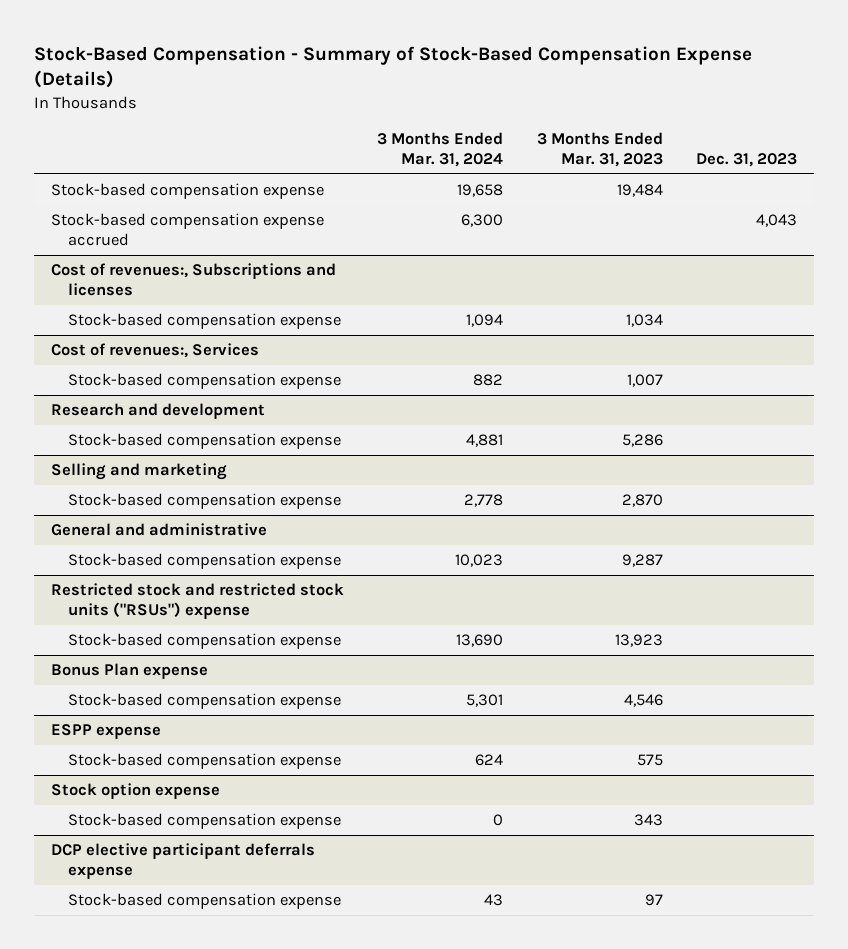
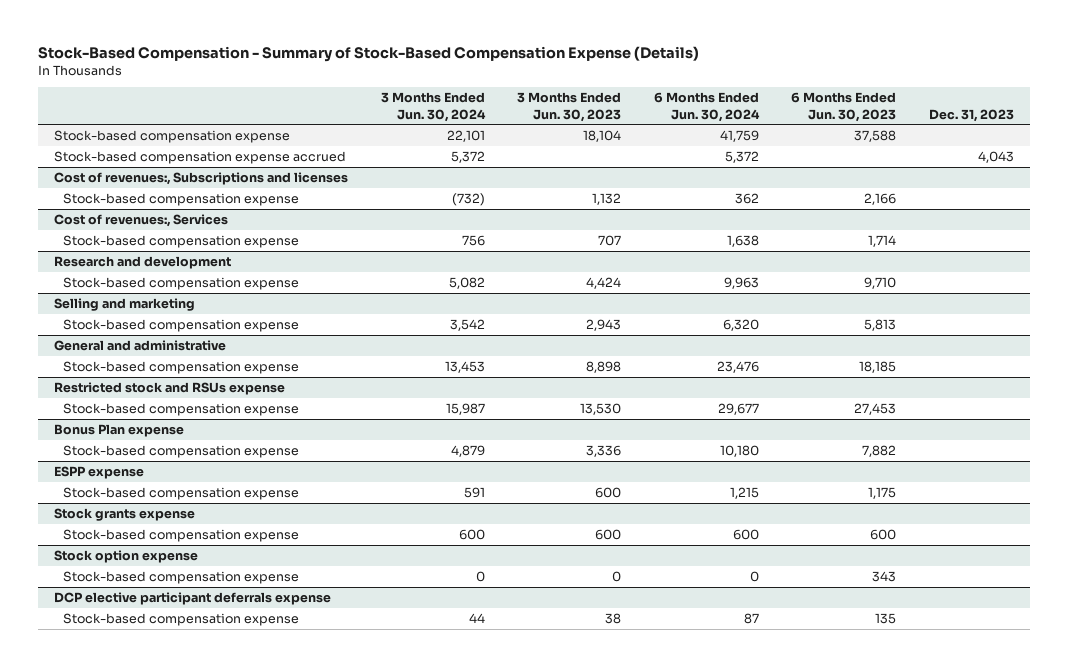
[377,132,504,168] 3 Months Ended Mar. 31, 2024 -> none
[536,132,663,168] 3 Months Ended Mar. 31, 2023 -> none
none -> [380,92,486,122] 3 Months Ended Jun. 30, 2024
none -> [517,92,622,122] 3 Months Ended Jun. 30, 2023
none -> [653,92,760,122] 6 Months Ended Jun. 30, 2024
none -> [791,92,897,122] 6 Months Ended Jun. 30, 2023
[50,583,344,620] Restricted stock and restricted stock units ("RSUs") expense -> [54,382,286,396] Restricted stock and RSUs expense
none -> [54,508,196,522] Stock grants expense
none -> [63,529,300,543] Stock-based compensation expense

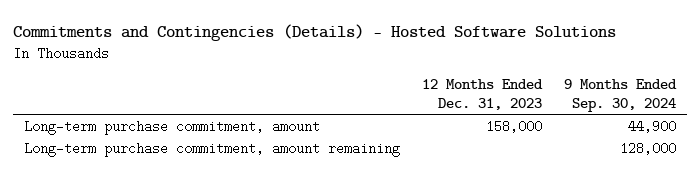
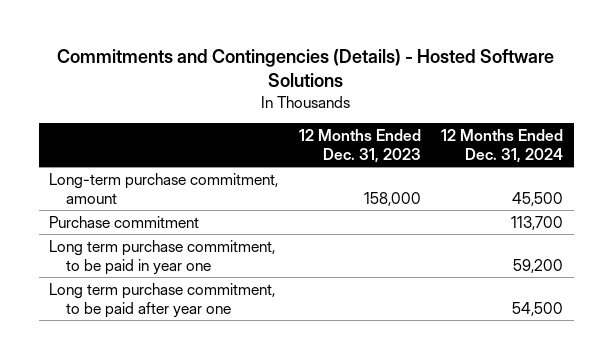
[564,79,678,112] 9 Months Ended Sep. 30, 2024 -> none
none -> [441,128,564,164] 12 Months Ended Dec. 31, 2024
[23,141,400,157] Long-term purchase commitment, amount remaining -> [48,215,199,228] Purchase commitment
none -> [48,239,275,275] Long term purchase commitment, to be paid in year one
none -> [48,282,275,318] Long term purchase commitment, to be paid after year one

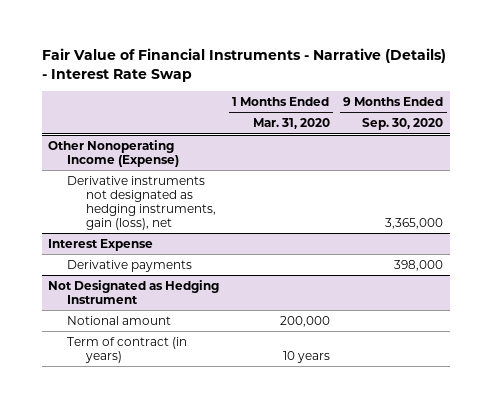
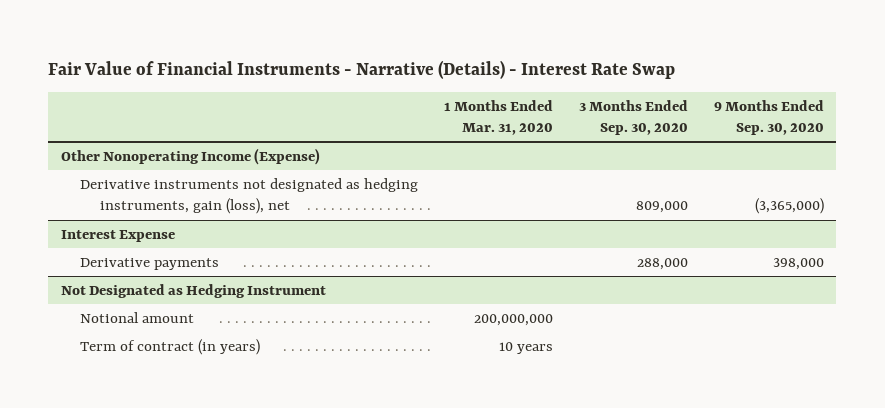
none -> [578,99,688,135] 3 Months Ended Sep. 30, 2020
[385,217,444,229] 3,365,000 -> [754,198,824,215] (3,365,000)
[279,315,330,327] 200,000 -> [474,314,554,327] 200,000,000

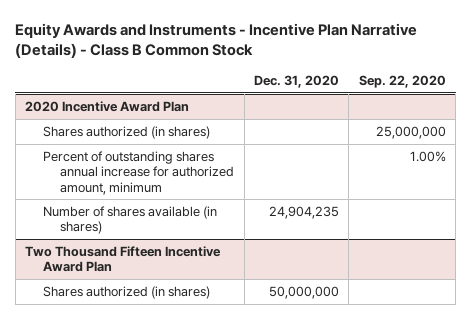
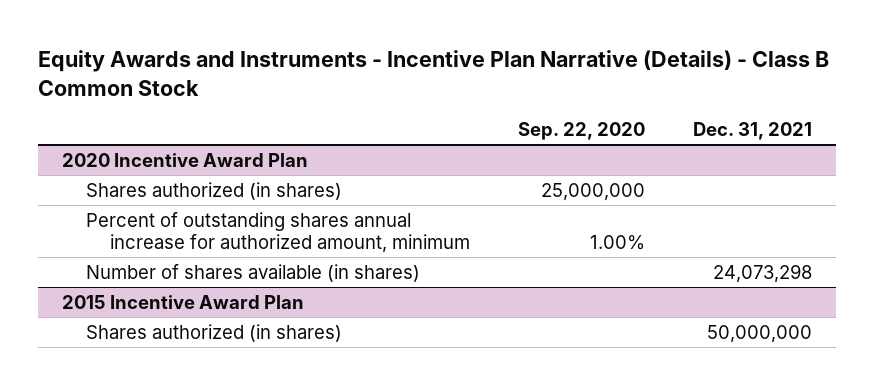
[253,74,339,88] Dec. 31, 2020 -> none
none -> [693,122,813,141] Dec. 31, 2021
[25,245,222,273] Two Thousand Fifteen Incentive Award Plan -> [62,294,305,309] 2015 Incentive Award Plan

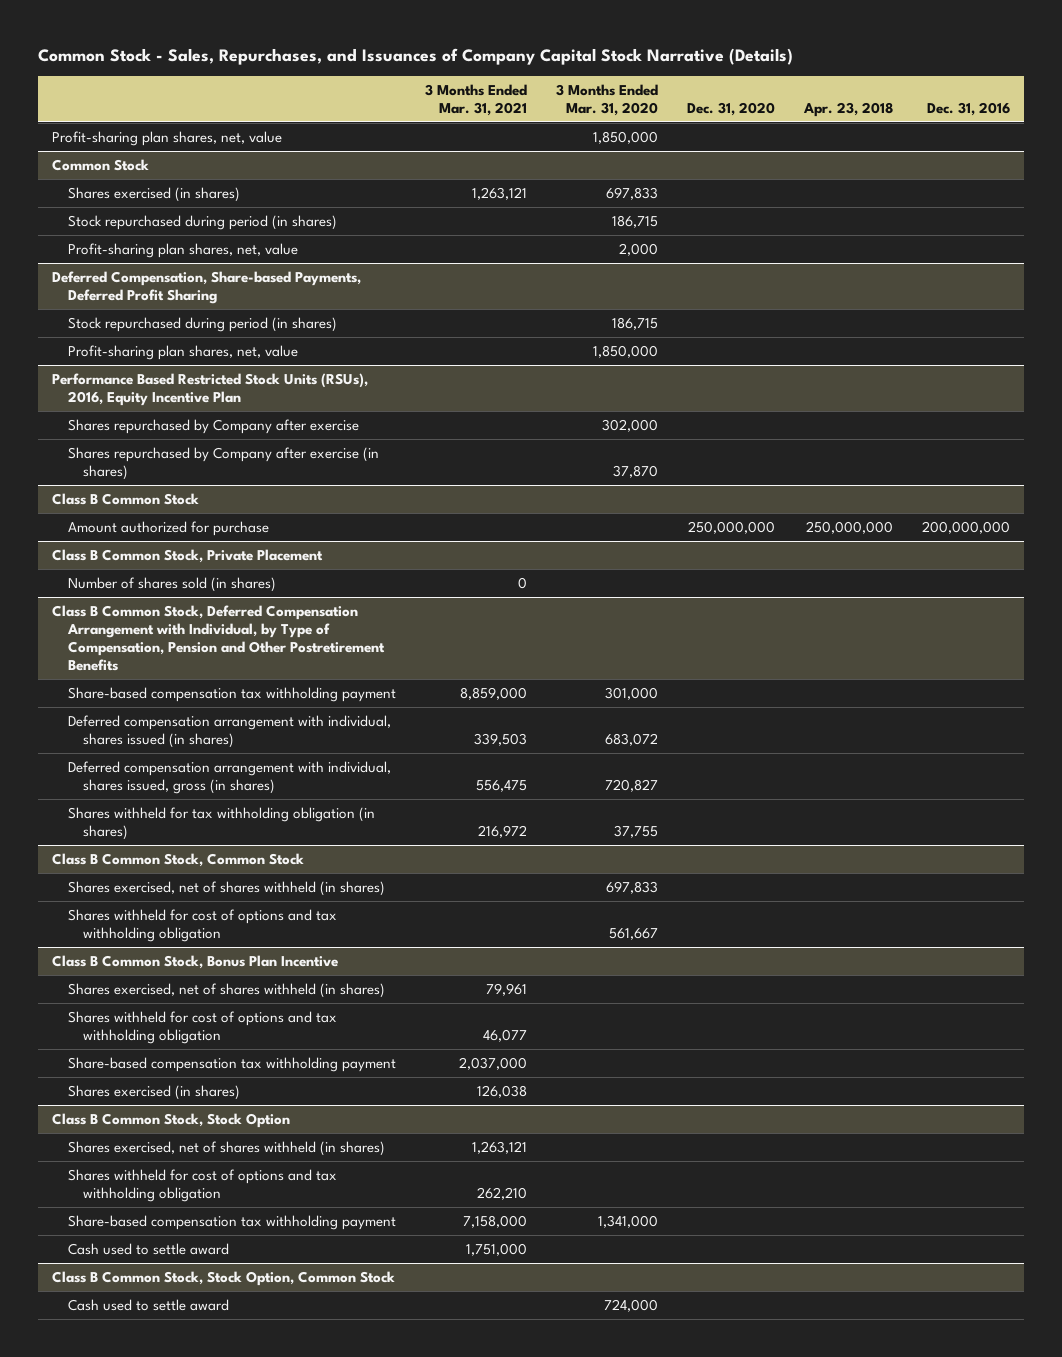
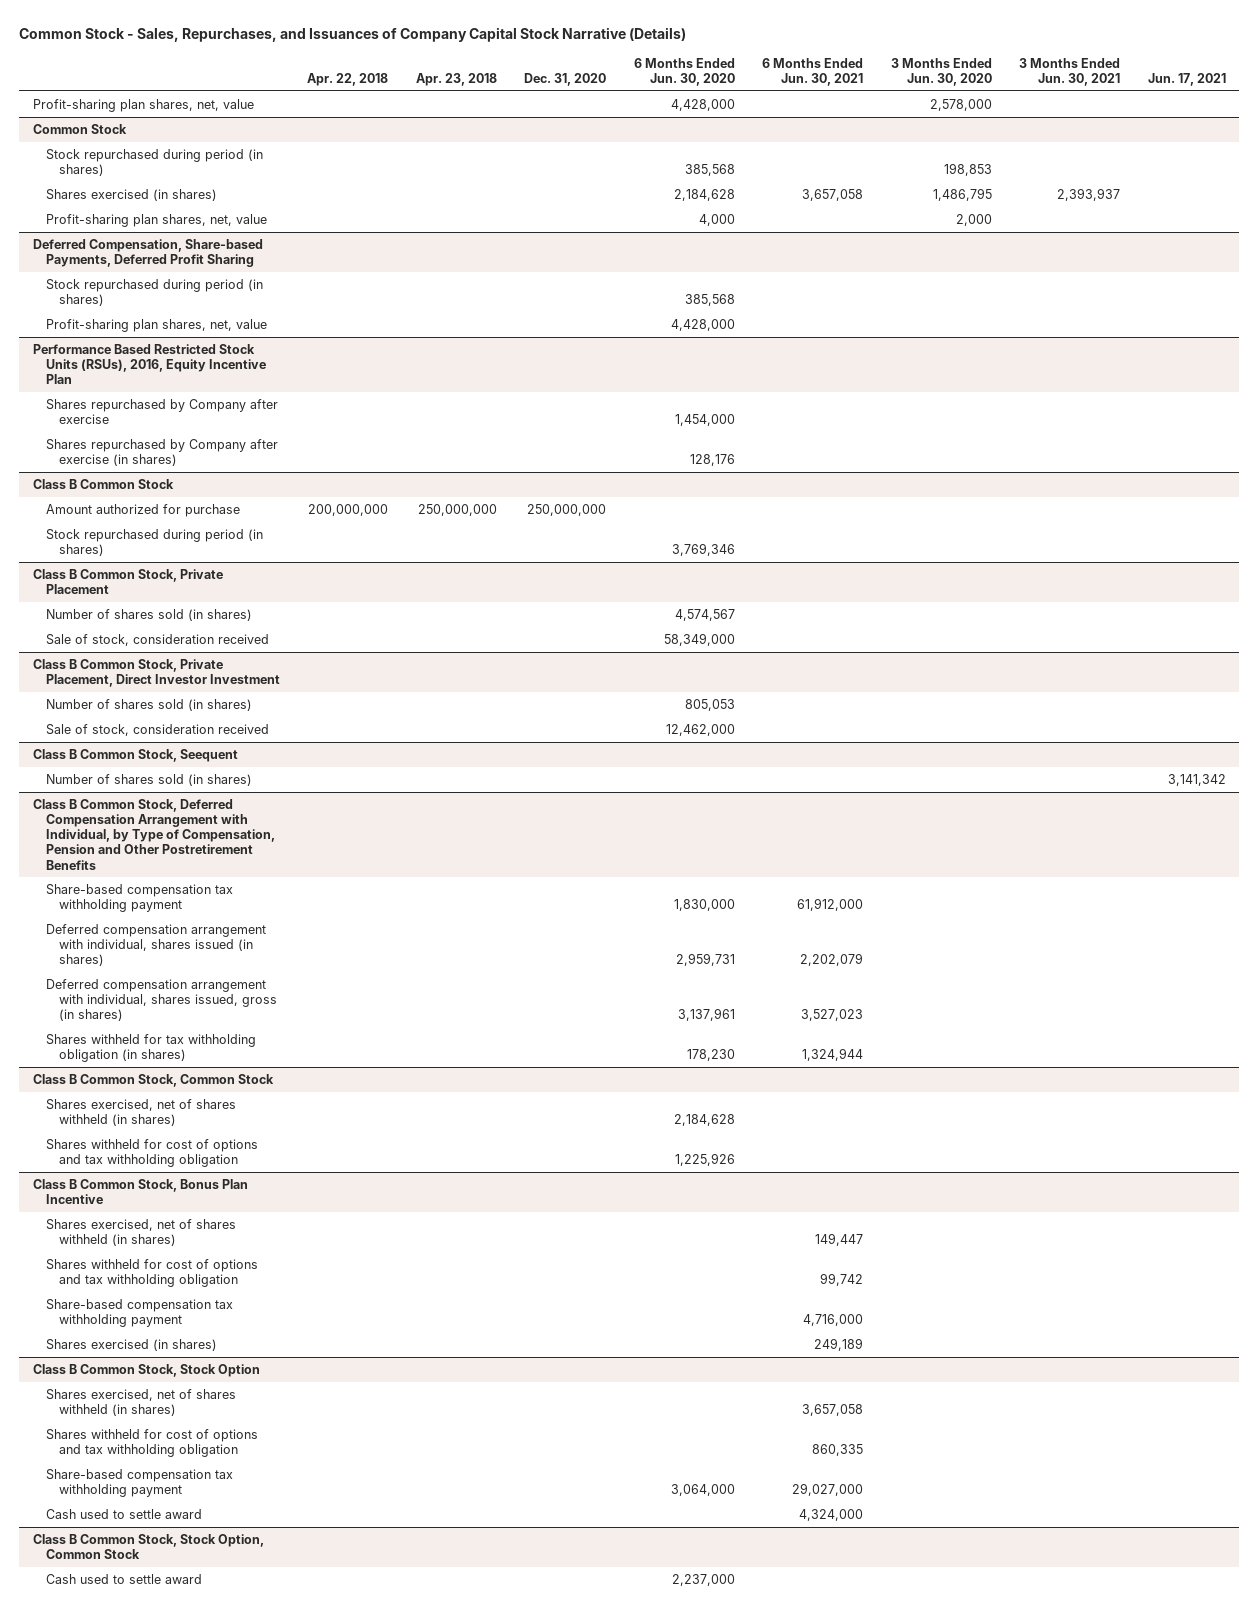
[424,84,527,117] 3 Months Ended Mar. 31, 2021 -> none
[555,84,658,117] 3 Months Ended Mar. 31, 2020 -> none
[926,102,1010,117] Dec. 31, 2016 -> none
none -> [307,73,389,87] Apr. 22, 2018
none -> [633,57,735,87] 6 Months Ended Jun. 30, 2020
none -> [762,57,864,87] 6 Months Ended Jun. 30, 2021
none -> [890,57,992,87] 3 Months Ended Jun. 30, 2020
none -> [1019,57,1121,87] 3 Months Ended Jun. 30, 2021
none -> [1147,73,1226,87] Jun. 17, 2021
[67,186,240,202] Shares exercised (in shares) -> [45,188,217,201] Shares exercised (in shares)
none -> [45,528,263,557] Stock repurchased during period (in shares)
none -> [45,633,269,646] Sale of stock, consideration received
none -> [33,658,280,688] Class B Common Stock, Private Placement, Direct Investor Investment
none -> [45,698,252,711] Number of shares sold (in shares)
none -> [45,723,269,736] Sale of stock, consideration received
none -> [33,748,239,762] Class B Common Stock, Seequent
none -> [45,773,252,786] Number of shares sold (in shares)

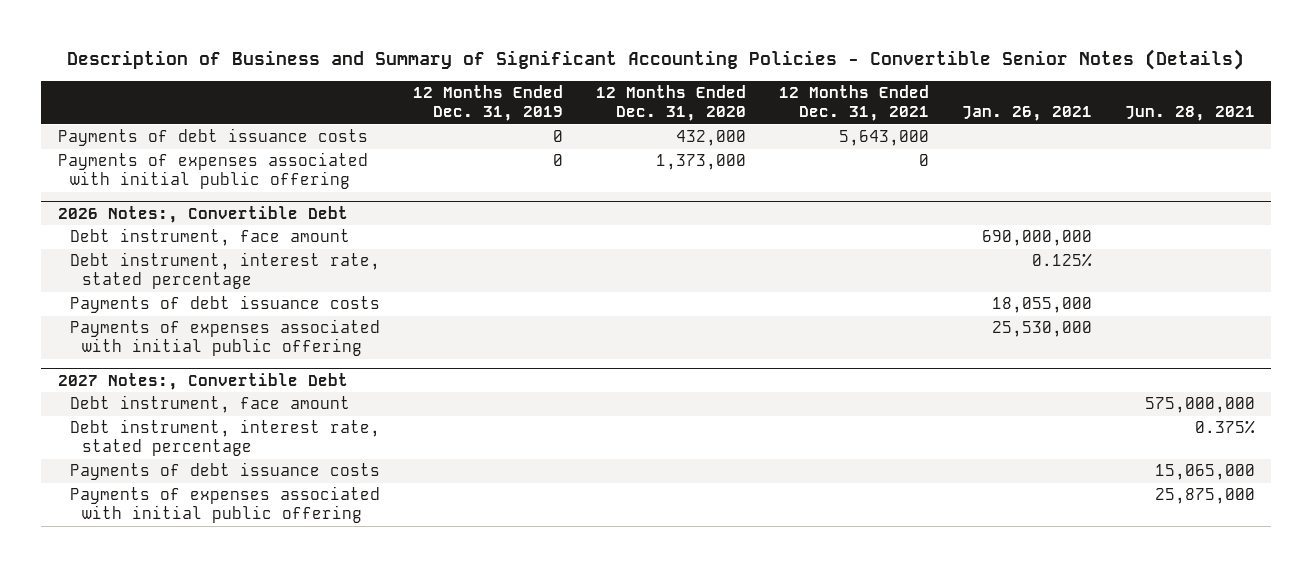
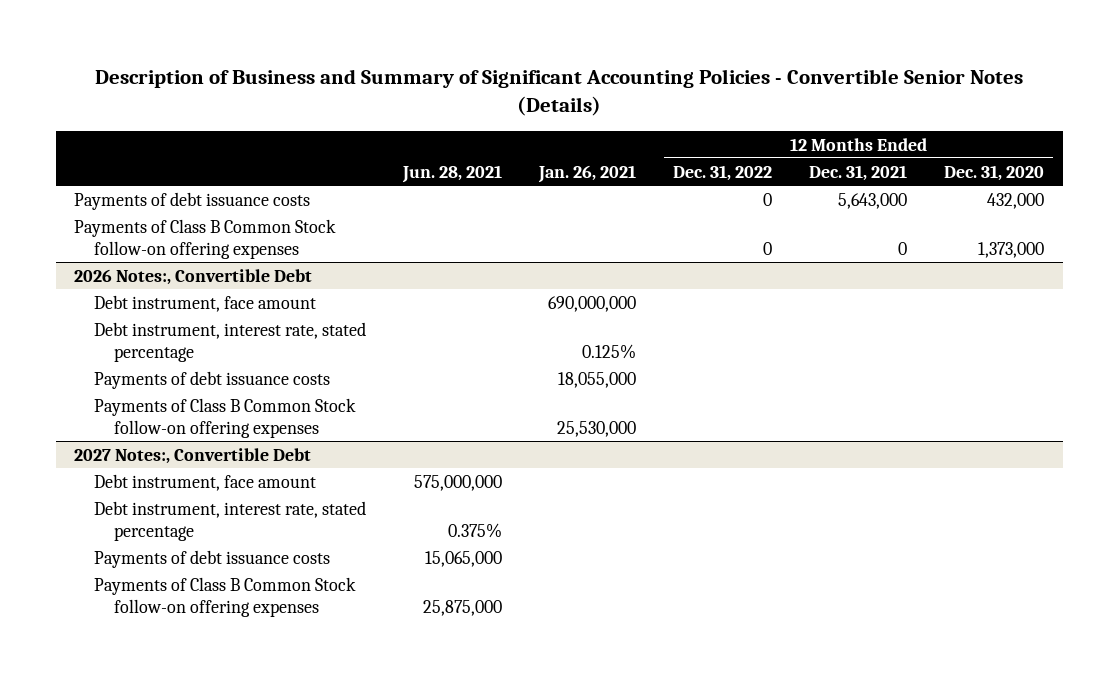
[412,85,563,121] 12 Months Ended Dec. 31, 2019 -> none
none -> [673,164,773,181] Dec. 31, 2022
[57,152,368,190] Payments of expenses associated with initial public offering -> [74,218,337,259] Payments of Class B Common Stock follow-on offering expenses
[70,319,381,357] Payments of expenses associated with initial public offering -> [94,397,357,438] Payments of Class B Common Stock follow-on offering expenses
[70,486,381,524] Payments of expenses associated with initial public offering -> [94,576,357,617] Payments of Class B Common Stock follow-on offering expenses

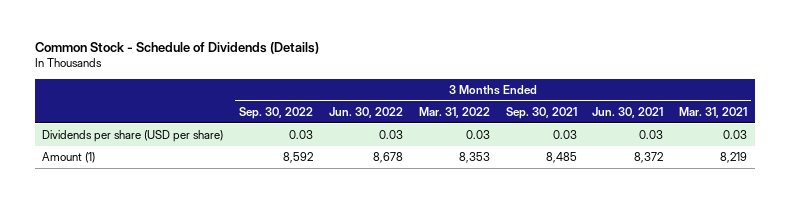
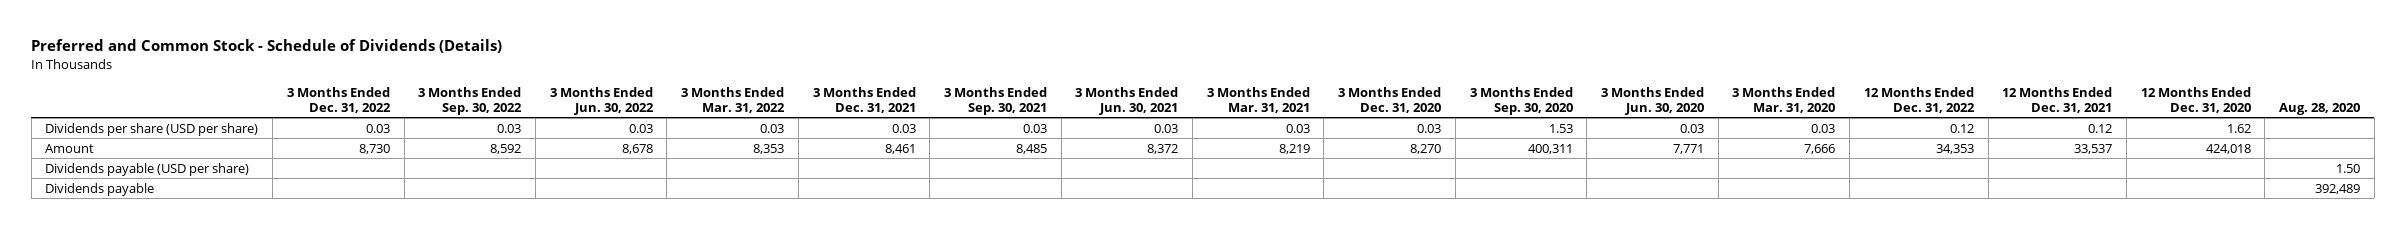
[34,42,319,55] Common Stock - Schedule of Dividends (Details) -> [31,39,503,54] Preferred and Common Stock - Schedule of Dividends (Details)
none -> [286,86,391,113] 3 Months Ended Dec. 31, 2022
none -> [812,86,916,113] 3 Months Ended Dec. 31, 2021
none -> [1338,86,1442,113] 3 Months Ended Dec. 31, 2020
none -> [1469,86,1573,115] 3 Months Ended Sep. 30, 2020
none -> [1601,86,1705,115] 3 Months Ended Jun. 30, 2020
none -> [1732,86,1836,113] 3 Months Ended Mar. 31, 2020
none -> [1863,86,1975,113] 12 Months Ended Dec. 31, 2022
none -> [2002,86,2113,113] 12 Months Ended Dec. 31, 2021
none -> [2140,86,2251,113] 12 Months Ended Dec. 31, 2020
none -> [2279,102,2361,115] Aug. 28, 2020
[42,152,96,164] Amount (1) -> [45,143,95,153] Amount
none -> [45,162,250,176] Dividends payable (USD per share)
none -> [45,182,155,196] Dividends payable

